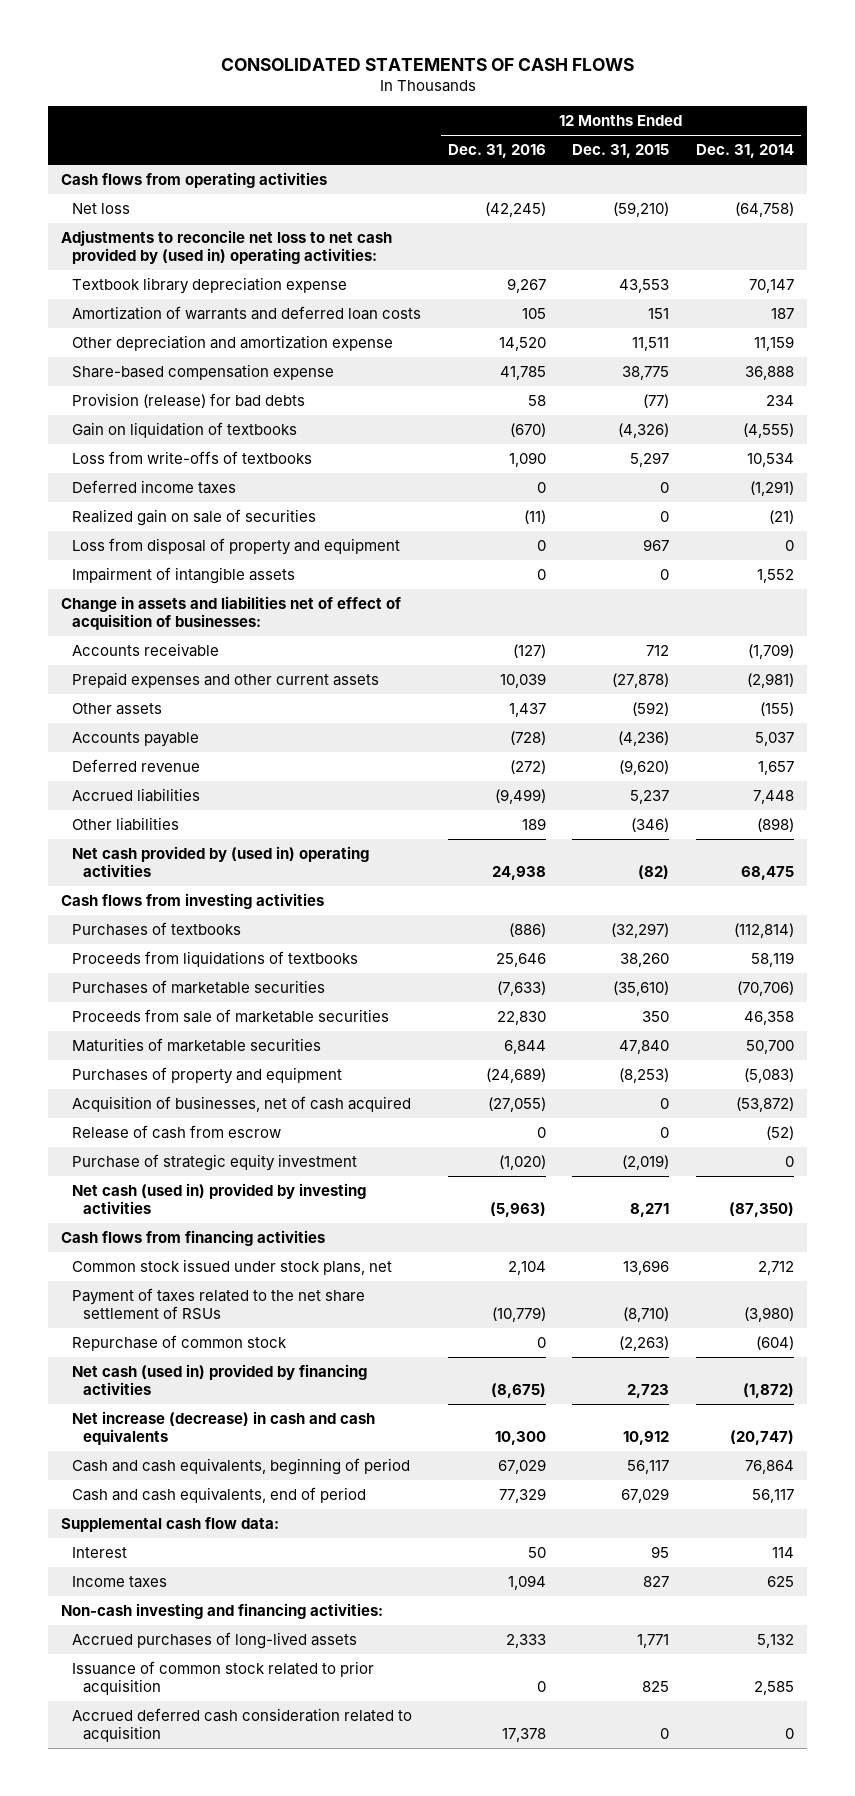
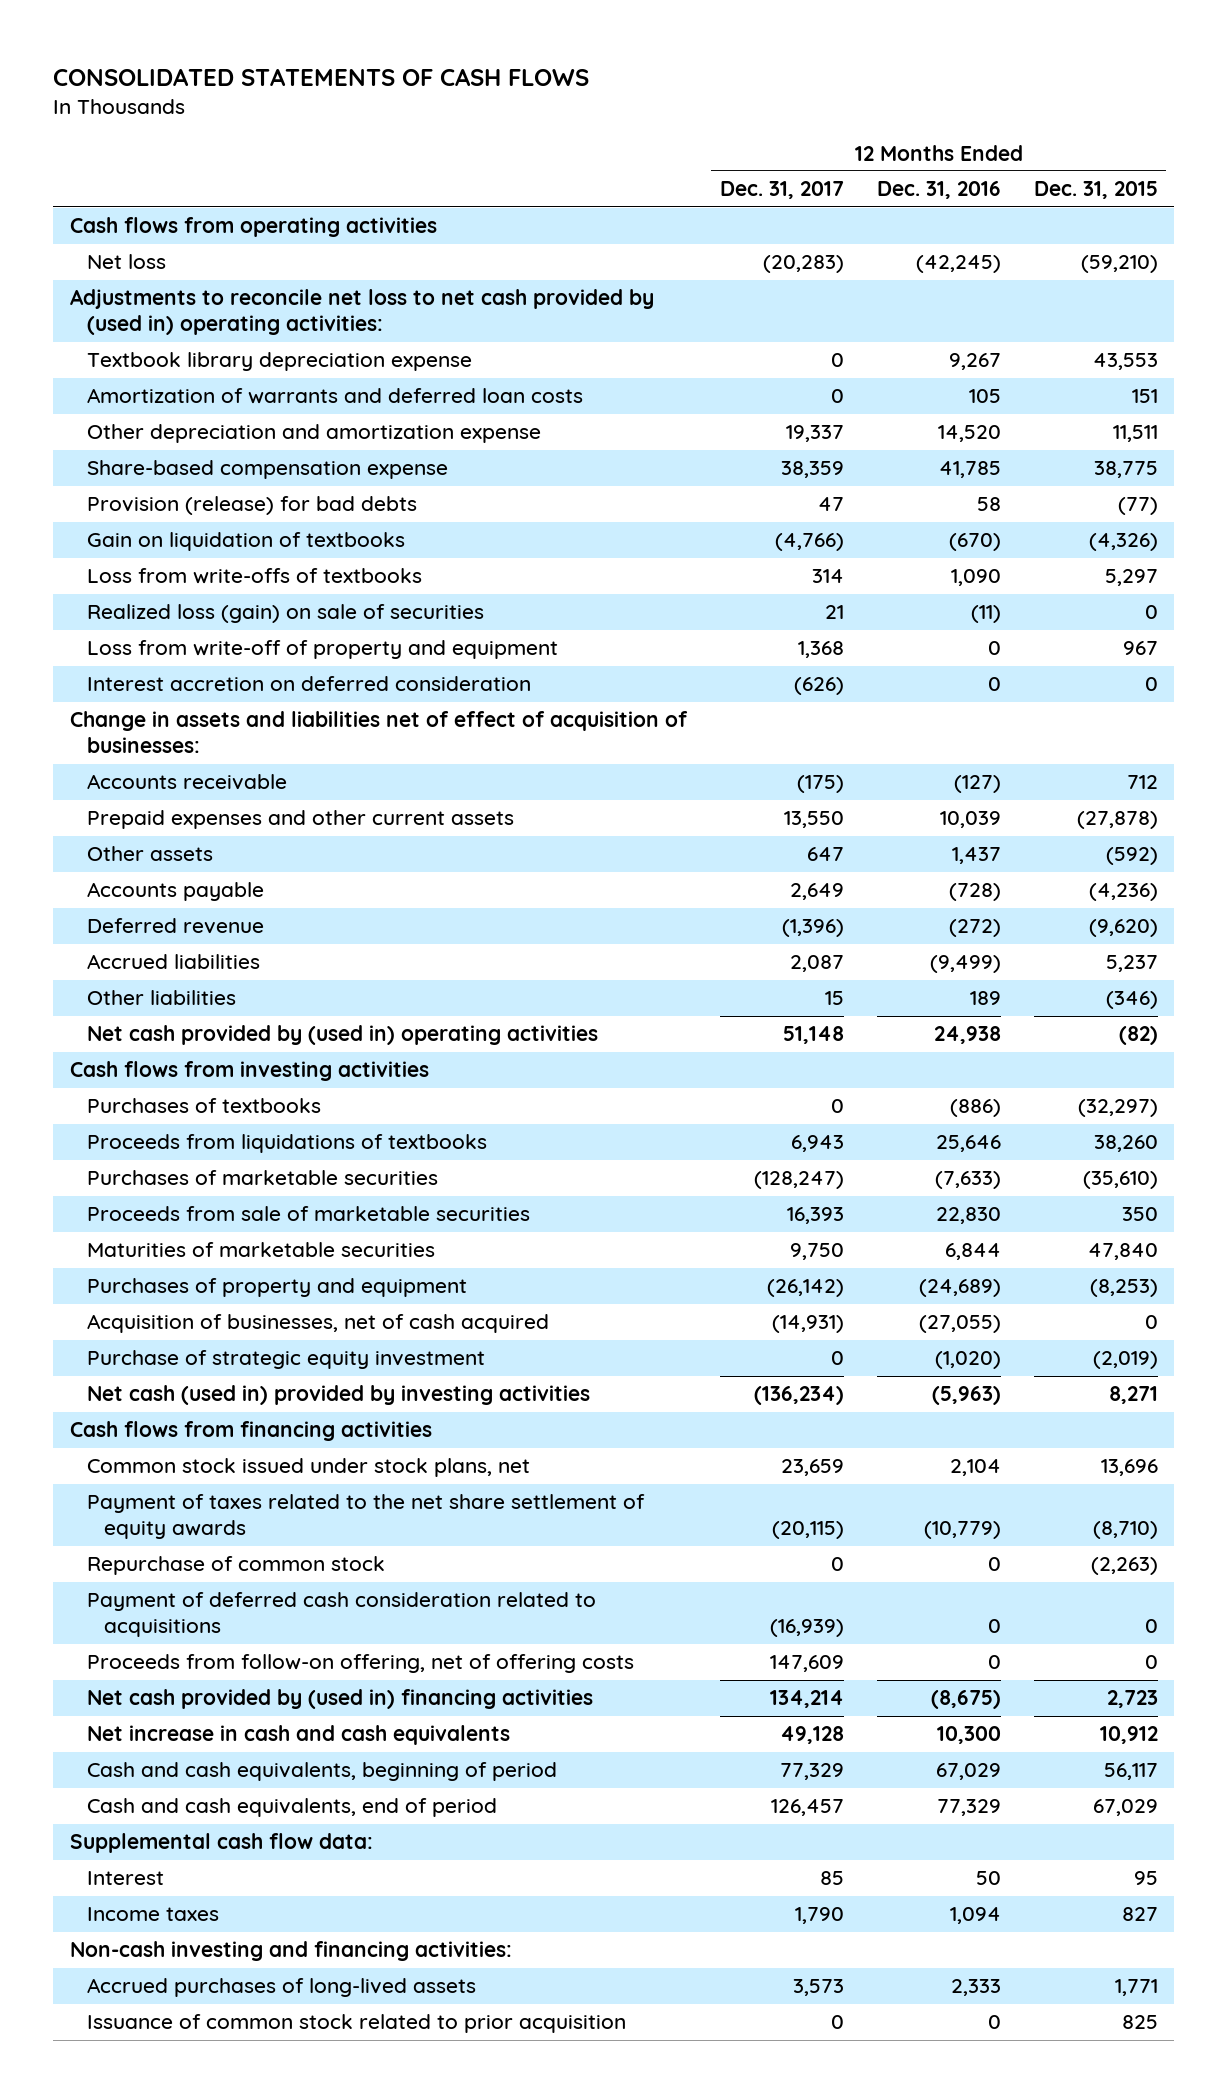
[696,144,795,159] Dec. 31, 2014 -> none
none -> [719,181,844,200] Dec. 31, 2017
[72,479,237,494] Deferred income taxes -> none
[72,566,296,584] Impairment of intangible assets -> none
[72,508,317,526] Realized gain on sale of securities -> [87,604,485,624] Realized loss (gain) on sale of securities
[72,537,401,555] Loss from disposal of property and equipment -> [87,640,559,660] Loss from write-off of property and equipment
none -> [87,676,532,692] Interest accretion on deferred consideration
[72,1124,282,1139] Release of cash from escrow -> none
[72,1287,366,1320] Payment of taxes related to the net share settlement of RSUs -> [87,1494,646,1540] Payment of taxes related to the net share settlement of equity awards
none -> [87,1592,597,1638] Payment of deferred cash consideration related to acquisitions
none -> [87,1654,635,1674] Proceeds from follow-on offering, net of offering costs
[72,1363,368,1395] Net cash (used in) provided by financing activities -> [87,1689,594,1710] Net cash provided by (used in) financing activities
[72,1410,376,1445] Net increase (decrease) in cash and cash equivalents -> [87,1725,511,1746] Net increase in cash and cash equivalents
[72,1707,413,1742] Accrued deferred cash consideration related to acquisition -> none

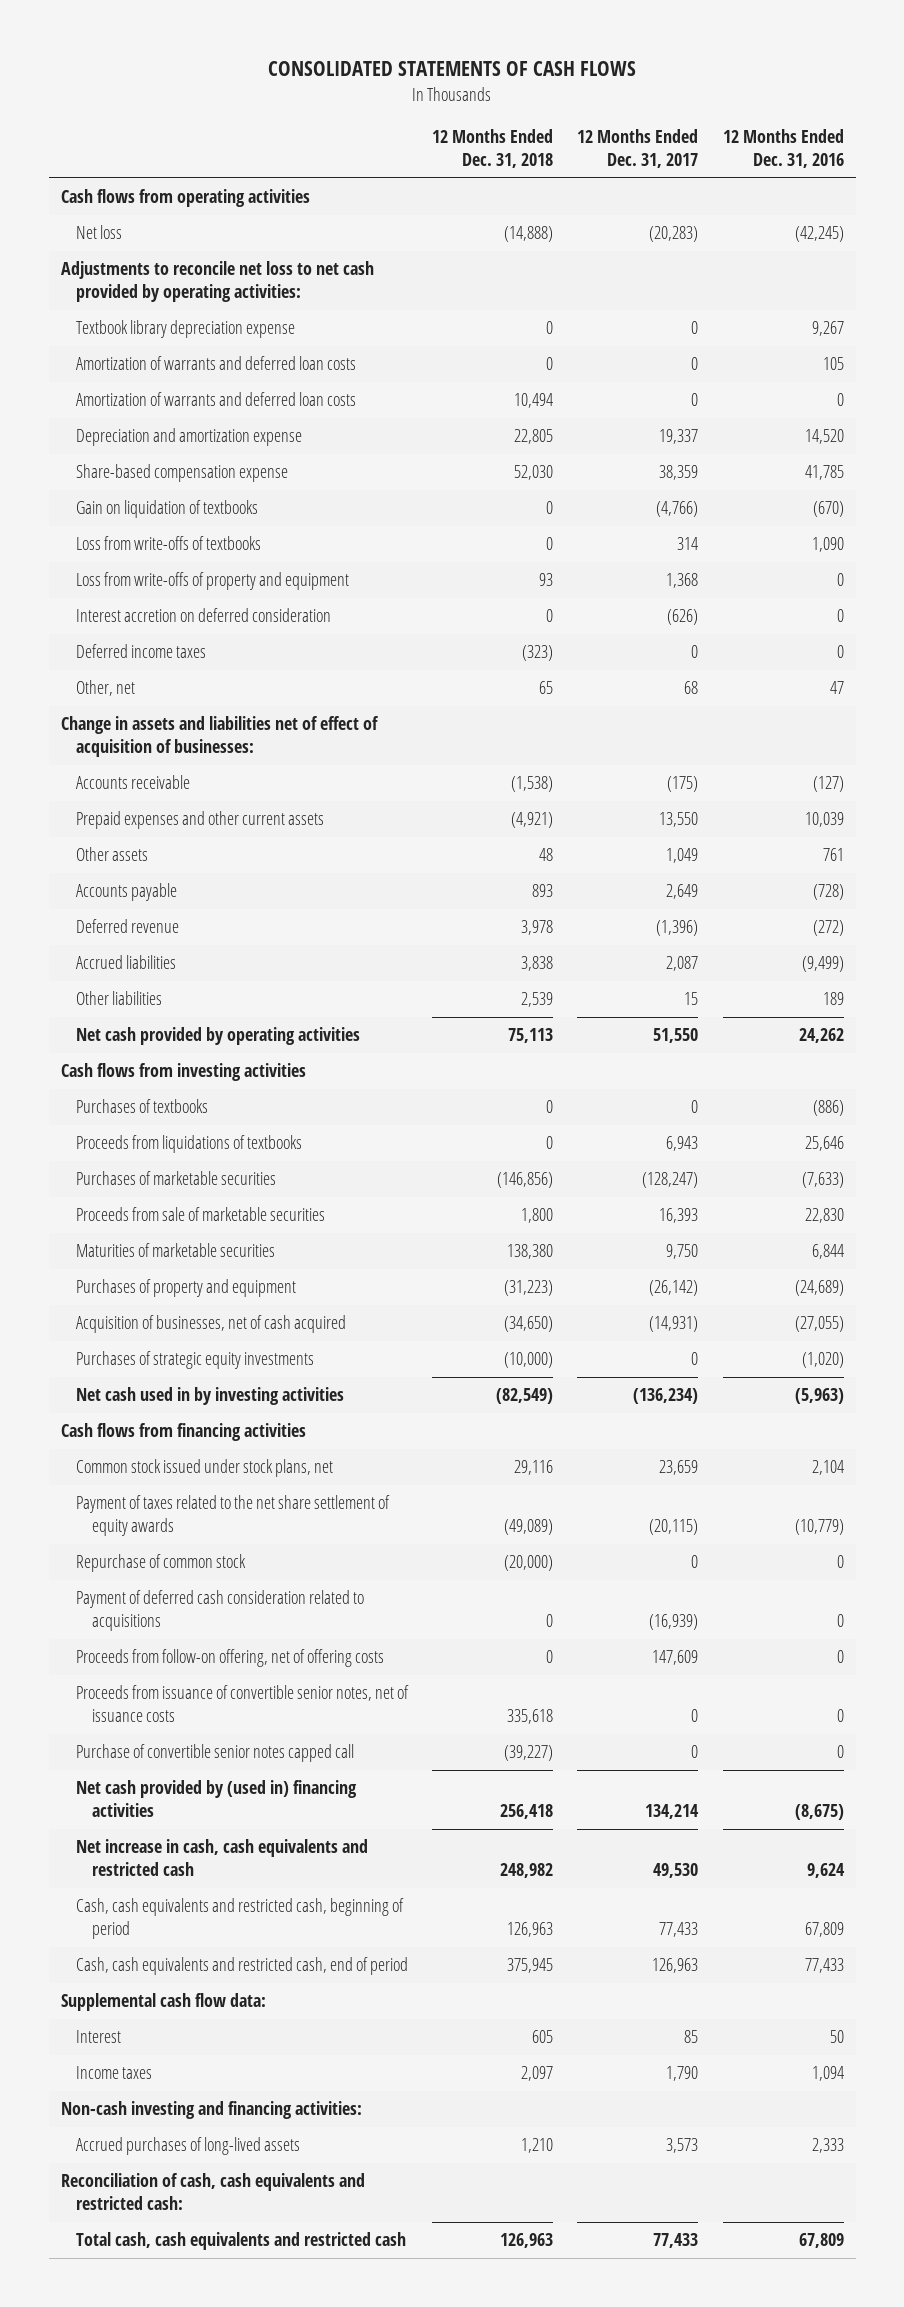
[1033,181,1158,200] Dec. 31, 2015 -> none
none -> [432,128,554,169] 12 Months Ended Dec. 31, 2018
[69,289,654,336] Adjustments to reconcile net loss to net cash provided by (used in) operating activities: -> [60,261,374,303] Adjustments to reconcile net loss to net cash provided by operating activities:
none -> [76,392,357,407] Amortization of warrants and deferred loan costs
[87,424,542,444] Other depreciation and amortization expense -> [76,428,303,447] Depreciation and amortization expense
[87,496,418,516] Provision (release) for bad debts -> none
[87,604,485,624] Realized loss (gain) on sale of securities -> none
[87,640,559,660] Loss from write-off of property and equipment -> [76,572,350,591] Loss from write-offs of property and equipment
none -> [76,644,207,659] Deferred income taxes
none -> [76,680,136,697] Other, net
[806,847,844,862] 647 -> [666,848,699,864] 1,049
[951,847,1001,865] 1,437 -> [822,848,844,862] 761
[87,1025,599,1046] Net cash provided by (used in) operating activities -> [76,1027,361,1046] Net cash provided by operating activities
[782,1026,844,1045] 51,148 -> [653,1028,699,1044] 51,550
[933,1026,1001,1045] 24,938 -> [798,1028,844,1044] 24,262
[87,1350,486,1370] Purchase of strategic equity investment -> [76,1351,315,1370] Purchases of strategic equity investments
[87,1385,591,1406] Net cash (used in) provided by investing activities -> [76,1387,345,1406] Net cash used in by investing activities
none -> [76,1685,410,1723] Proceeds from issuance of convertible senior notes, net of issuance costs
none -> [76,1744,355,1763] Purchase of convertible senior notes capped call
[87,1725,511,1746] Net increase in cash and cash equivalents -> [76,1839,369,1877] Net increase in cash, cash equivalents and restricted cash
[779,1726,844,1745] 49,128 -> [653,1863,699,1879] 49,530
[936,1726,1001,1745] 10,300 -> [806,1863,845,1879] 9,624
[87,1762,558,1782] Cash and cash equivalents, beginning of period -> [76,1898,405,1940] Cash, cash equivalents and restricted cash, beginning of period
[779,1763,844,1781] 77,329 -> [659,1922,699,1938] 77,433
[935,1763,1001,1781] 67,029 -> [804,1922,844,1938] 67,809
[87,1798,498,1818] Cash and cash equivalents, end of period -> [76,1957,409,1976] Cash, cash equivalents and restricted cash, end of period
[770,1799,844,1817] 126,457 -> [652,1958,699,1974] 126,963
[936,1799,1001,1817] 77,329 -> [804,1958,844,1974] 77,433
[87,2014,627,2034] Issuance of common stock related to prior acquisition -> none
none -> [60,2173,365,2211] Reconciliation of cash, cash equivalents and restricted cash:
none -> [76,2232,407,2251] Total cash, cash equivalents and restricted cash

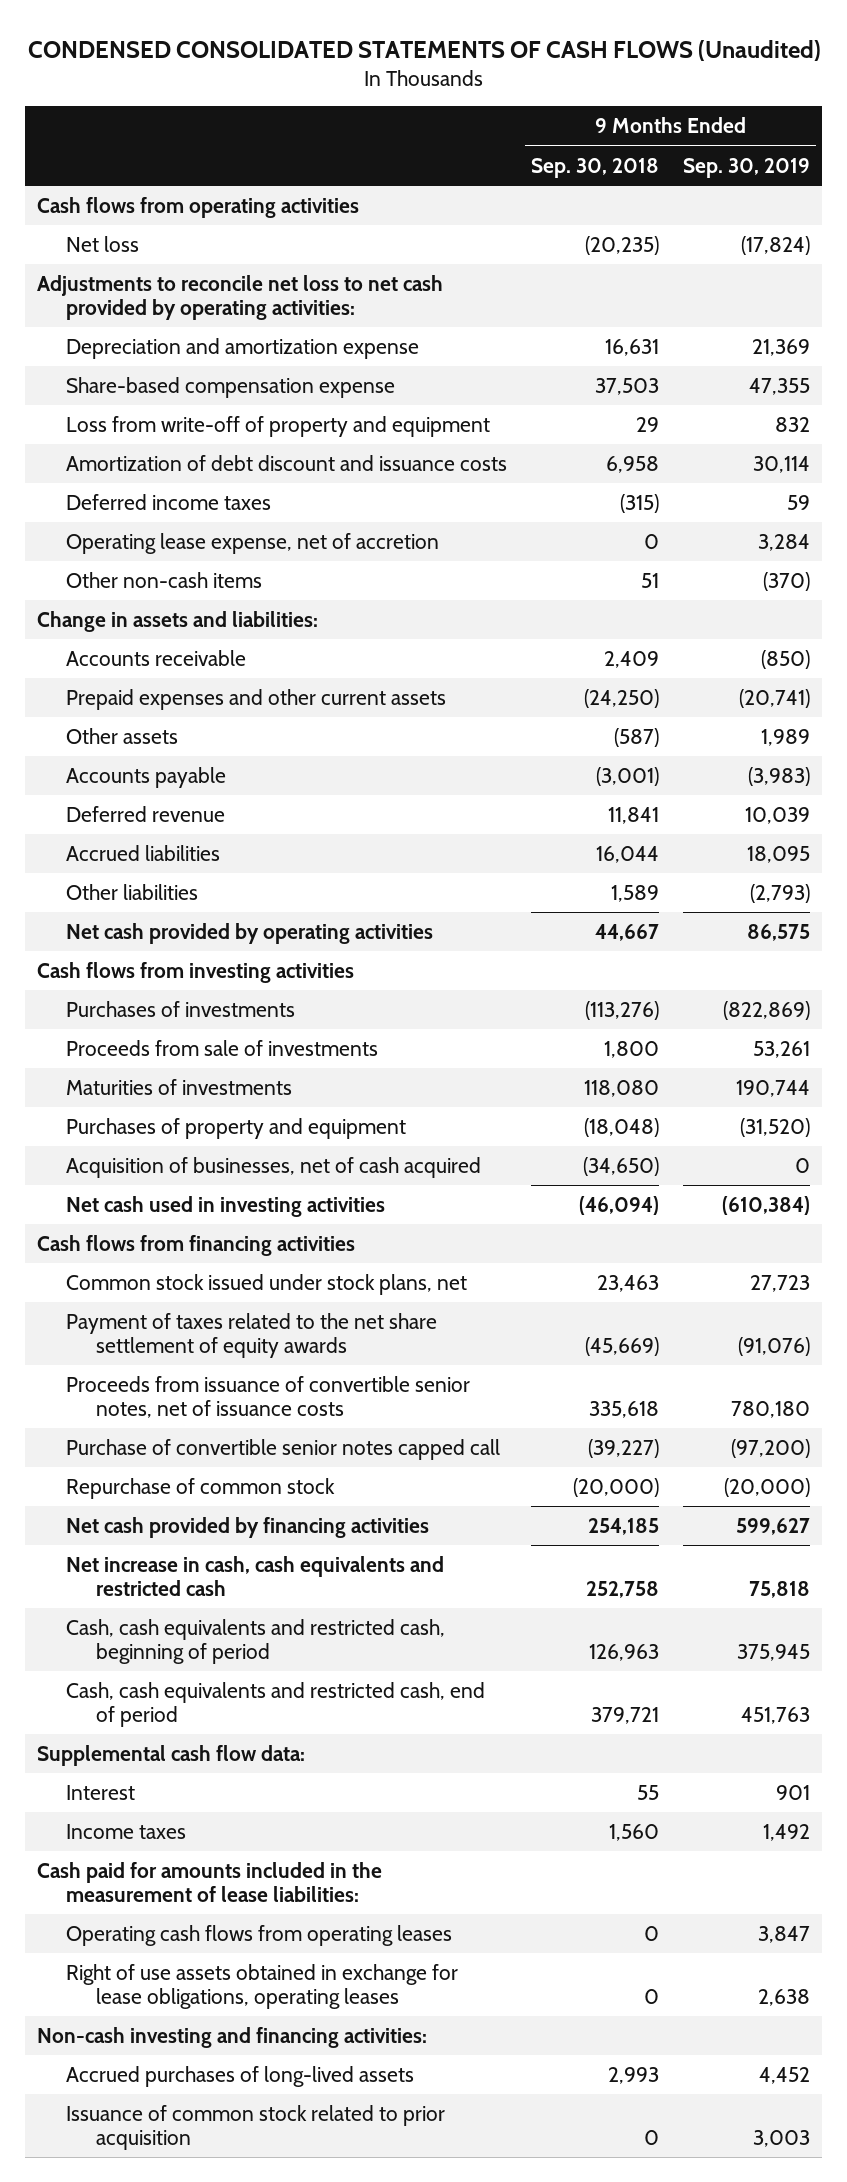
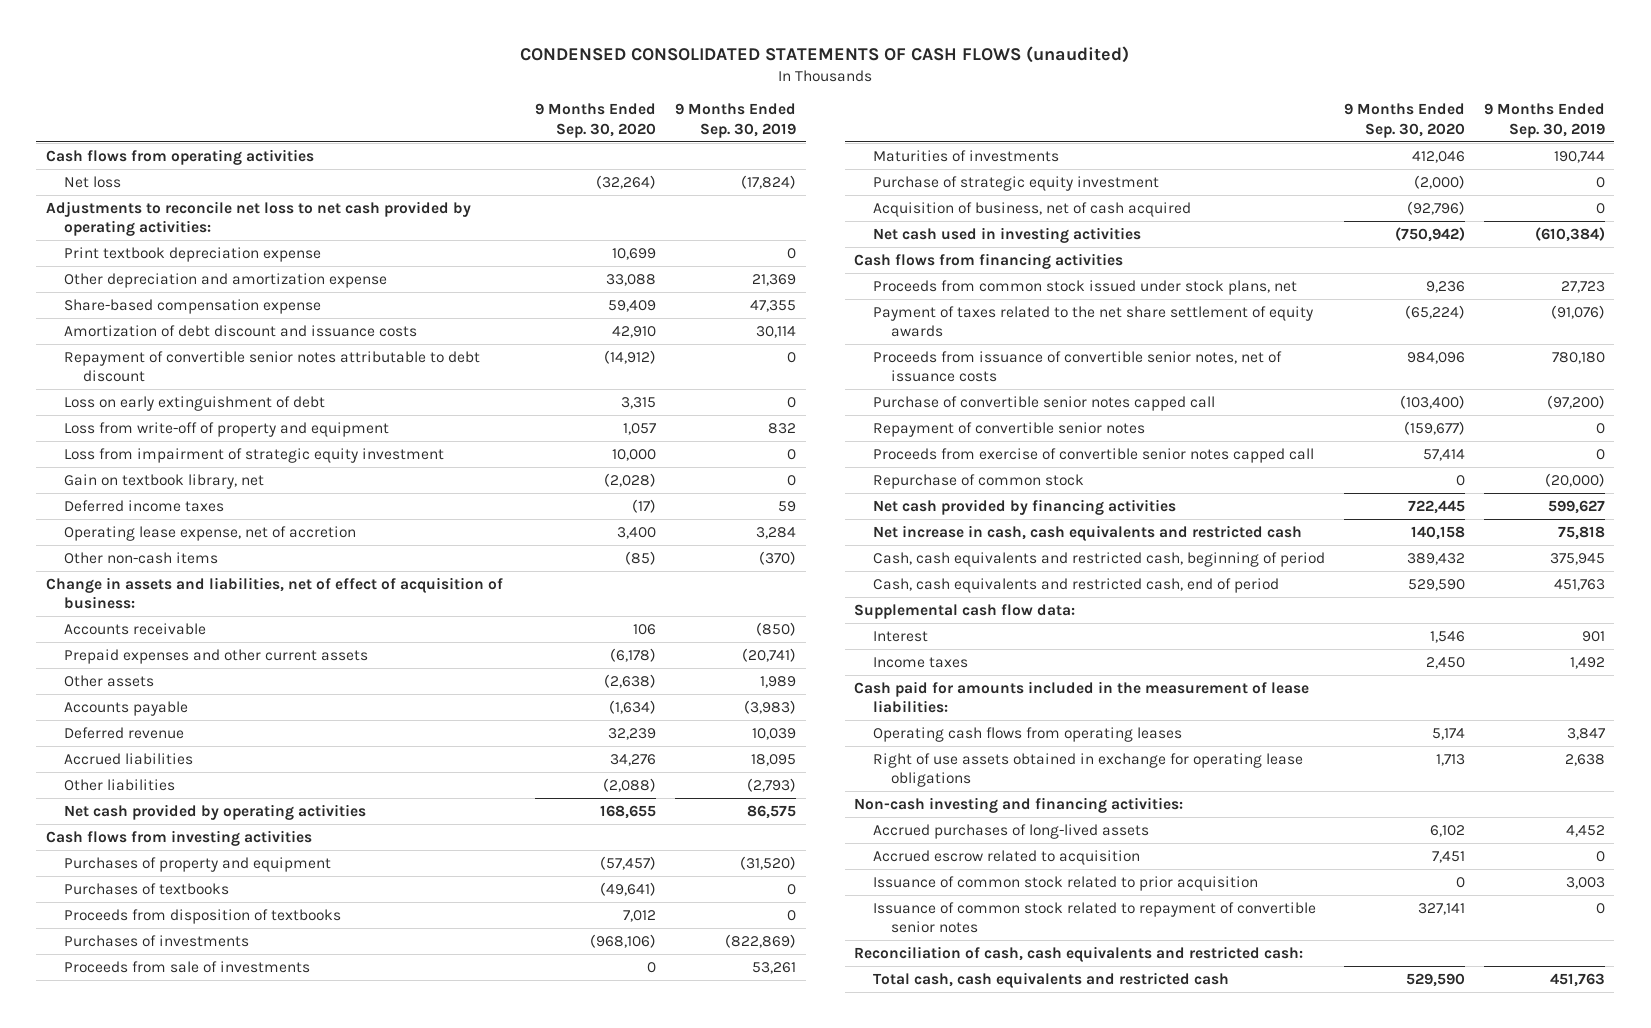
[27,39,821,61] CONDENSED CONSOLIDATED STATEMENTS OF CASH FLOWS (Unaudited) -> [520,46,1130,64] CONDENSED CONSOLIDATED STATEMENTS OF CASH FLOWS (unaudited)
[531,157,660,178] Sep. 30, 2018 -> none
none -> [535,103,657,138] 9 Months Ended Sep. 30, 2020
none -> [64,246,322,262] Print textbook depreciation expense
[66,337,420,359] Depreciation and amortization expense -> [64,272,388,288] Other depreciation and amortization expense
none -> [64,350,481,383] Repayment of convertible senior notes attributable to debt discount
none -> [64,395,326,411] Loss on early extinguishment of debt
[66,415,491,437] Loss from write-off of property and equipment -> [64,421,390,437] Loss from write-off of property and equipment
none -> [64,447,445,463] Loss from impairment of strategic equity investment
none -> [64,473,265,489] Gain on textbook library, net
[37,610,319,632] Change in assets and liabilities: -> [45,576,503,610] Change in assets and liabilities, net of effect of acquisition of business:
[66,1117,407,1139] Purchases of property and equipment -> [64,856,332,872] Purchases of property and equipment
none -> [64,882,230,895] Purchases of textbooks
none -> [64,908,342,924] Proceeds from disposition of textbooks
none -> [872,175,1159,191] Purchase of strategic equity investment
[66,1156,482,1178] Acquisition of businesses, net of cash acquired -> [872,201,1191,217] Acquisition of business, net of cash acquired
[66,1273,468,1295] Common stock issued under stock plans, net -> [872,279,1297,295] Proceeds from common stock issued under stock plans, net
none -> [872,421,1145,437] Repayment of convertible senior notes
none -> [872,447,1314,463] Proceeds from exercise of convertible senior notes capped call
[66,1963,459,2010] Right of use assets obtained in exchange for lease obligations, operating leases -> [872,752,1303,788] Right of use assets obtained in exchange for operating lease obligations
none -> [872,849,1140,865] Accrued escrow related to acquisition
none -> [872,901,1316,934] Issuance of common stock related to repayment of convertible senior notes
none -> [854,945,1304,962] Reconciliation of cash, cash equivalents and restricted cash:
none -> [872,971,1229,988] Total cash, cash equivalents and restricted cash

